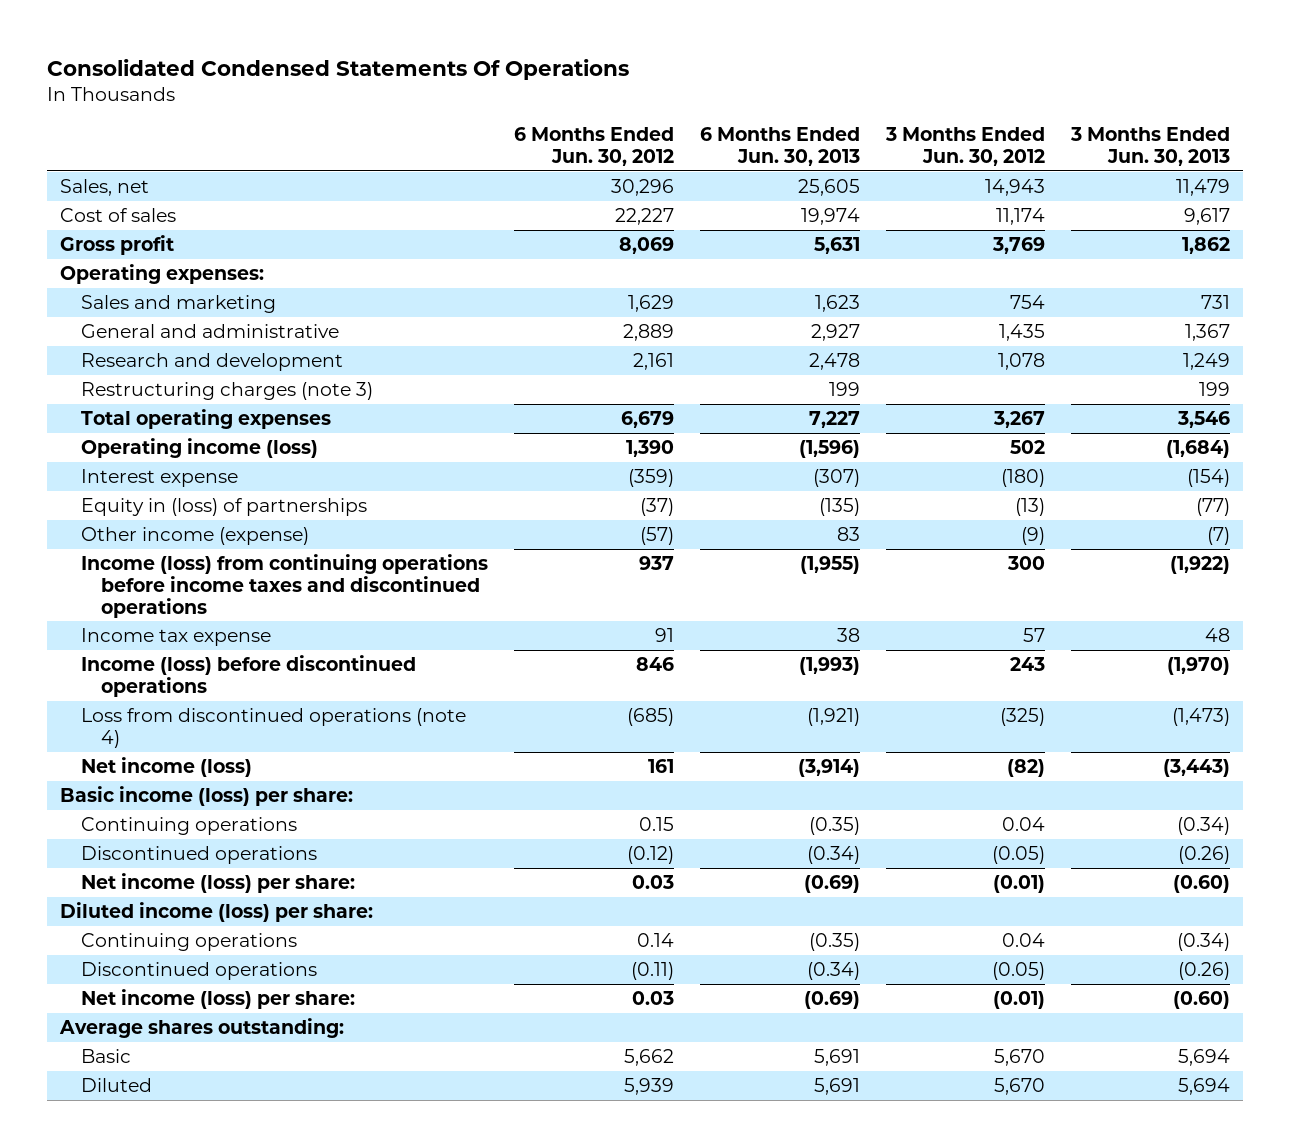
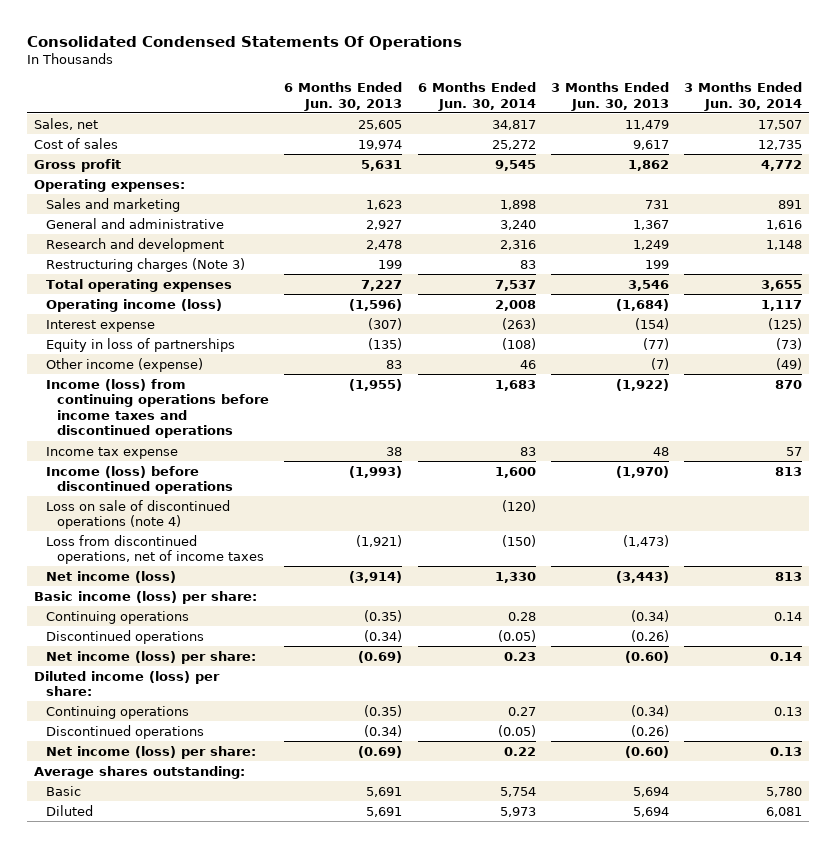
[513,127,674,166] 6 Months Ended Jun. 30, 2012 -> none
[884,127,1045,166] 3 Months Ended Jun. 30, 2012 -> none
none -> [417,82,536,111] 6 Months Ended Jun. 30, 2014
none -> [683,82,802,111] 3 Months Ended Jun. 30, 2014
[80,381,373,400] Restructuring charges (note 3) -> [45,257,245,272] Restructuring charges (Note 3)
[80,497,367,516] Equity in (loss) of partnerships -> [45,337,235,352] Equity in loss of partnerships
none -> [45,499,230,530] Loss on sale of discontinued operations (note 4)
[80,707,466,748] Loss from discontinued operations (note 4) -> [45,534,265,565] Loss from discontinued operations, net of income taxes

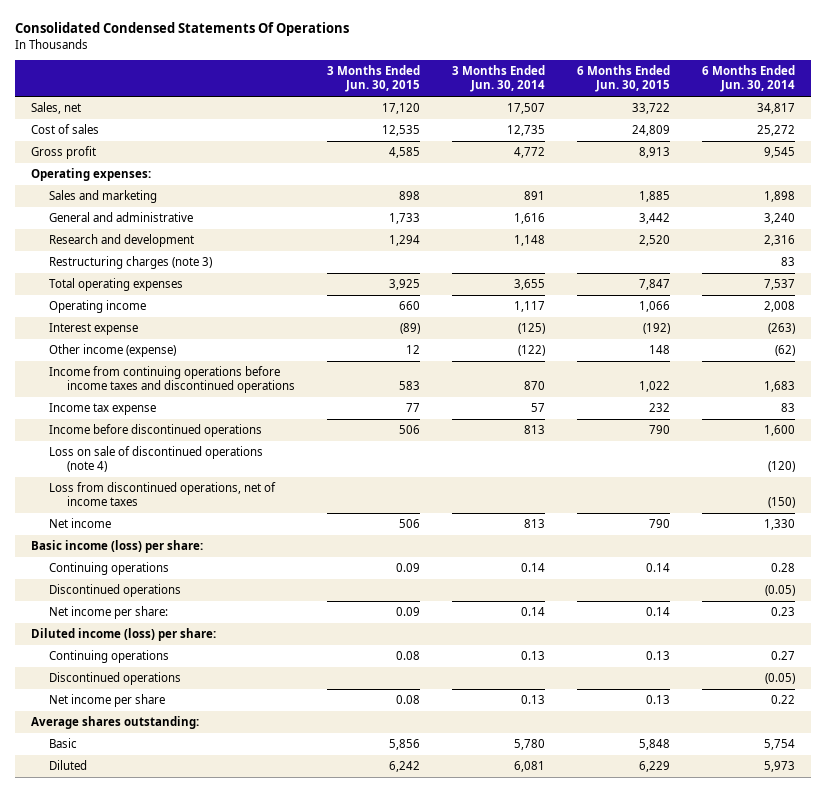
[284,82,403,111] 6 Months Ended Jun. 30, 2013 -> none
[550,82,669,111] 3 Months Ended Jun. 30, 2013 -> none
none -> [327,64,421,93] 3 Months Ended Jun. 30, 2015
none -> [577,64,671,93] 6 Months Ended Jun. 30, 2015
[45,257,245,272] Restructuring charges (Note 3) -> [49,256,213,270] Restructuring charges (note 3)
[45,298,222,312] Operating income (loss) -> [49,300,147,314] Operating income
[45,337,235,352] Equity in loss of partnerships -> none
[519,359,536,369] 46 -> [775,345,796,357] (62)
[775,357,802,370] (49) -> [518,345,546,357] (122)
[45,378,270,439] Income (loss) from continuing operations before income taxes and discontinued operations -> [49,366,296,394] Income from continuing operations before income taxes and discontinued operations
[45,465,234,495] Income (loss) before discontinued operations -> [49,424,263,438] Income before discontinued operations
[45,570,176,583] Net income (loss) -> [49,518,112,529] Net income
[45,650,256,664] Net income (loss) per share: -> [49,606,169,620] Net income per share:
[45,745,256,759] Net income (loss) per share: -> [49,694,166,708] Net income per share

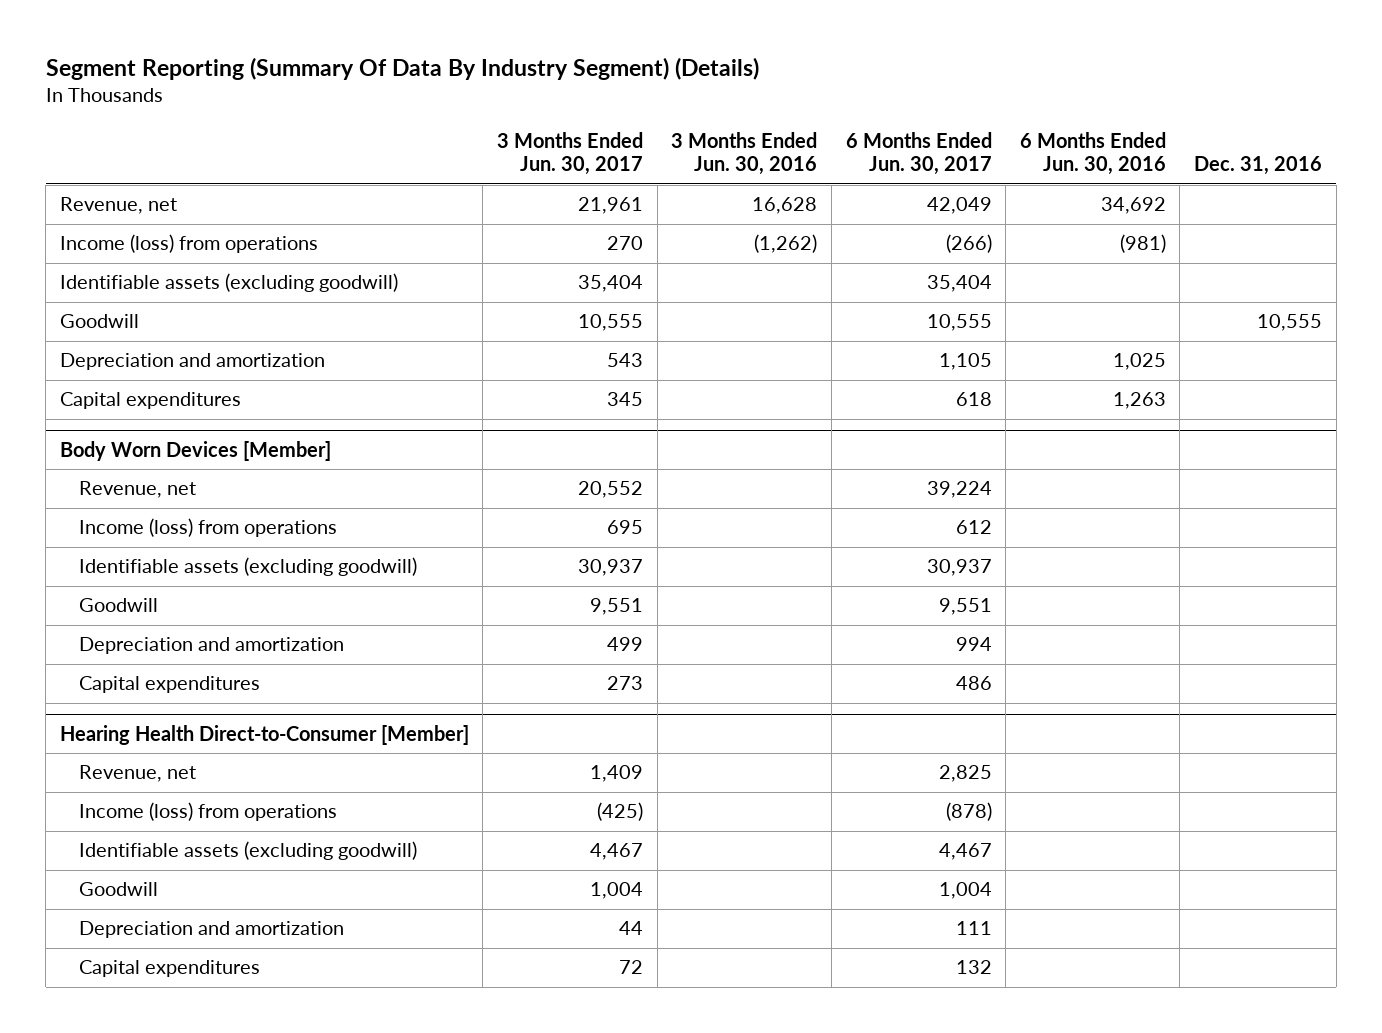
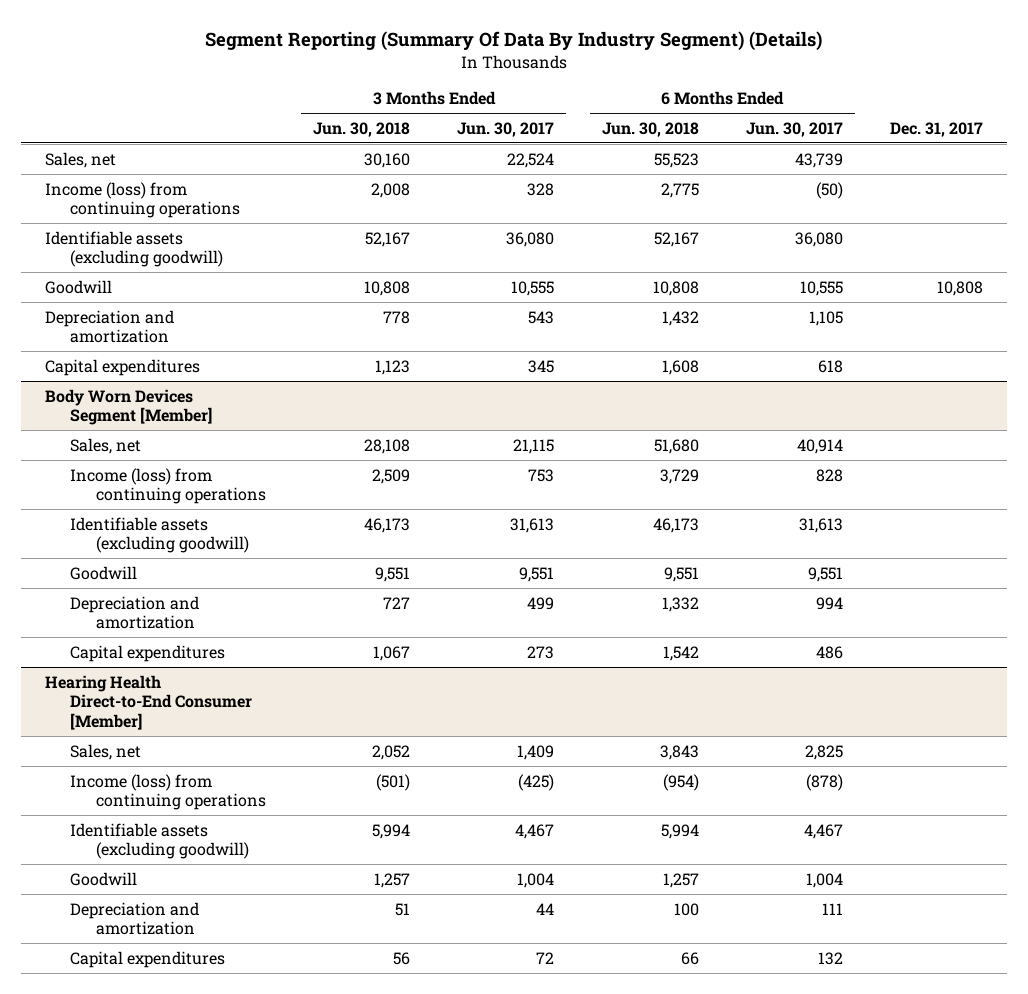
[671,132,818,176] 3 Months Ended Jun. 30, 2016 -> none
[1019,132,1166,176] 6 Months Ended Jun. 30, 2016 -> none
[1194,156,1323,176] Dec. 31, 2016 -> none
none -> [313,121,411,137] Jun. 30, 2018
none -> [601,121,699,137] Jun. 30, 2018
none -> [890,121,984,137] Dec. 31, 2017
[59,197,177,215] Revenue, net -> none
none -> [45,151,117,168] Sales, net
[59,234,318,254] Income (loss) from operations -> [45,181,241,219] Income (loss) from continuing operations
[606,236,643,251] 270 -> [527,182,555,196] 328
[945,234,992,254] (266) -> [815,181,843,199] (50)
[577,275,643,293] 35,404 -> [506,231,555,247] 36,080
[926,275,992,293] 35,404 -> [794,231,843,247] 36,080
[78,481,196,499] Revenue, net -> none
[59,440,331,461] Body Worn Devices [Member] -> [45,388,213,426] Body Worn Devices Segment [Member]
none -> [70,437,142,454] Sales, net
[78,518,337,538] Income (loss) from operations -> [70,467,266,505] Income (loss) from continuing operations
[606,520,643,535] 695 -> [528,468,555,482] 753
[955,520,992,535] 612 -> [815,468,843,482] 828
[577,559,643,577] 30,937 -> [510,517,555,533] 31,613
[926,559,992,577] 30,937 -> [798,517,843,533] 31,613
[59,724,469,745] Hearing Health Direct-to-Consumer [Member] -> [45,674,253,730] Hearing Health Direct-to-End Consumer [Member]
[78,765,196,783] Revenue, net -> [70,743,142,760] Sales, net
[78,802,337,822] Income (loss) from operations -> [70,773,266,811] Income (loss) from continuing operations

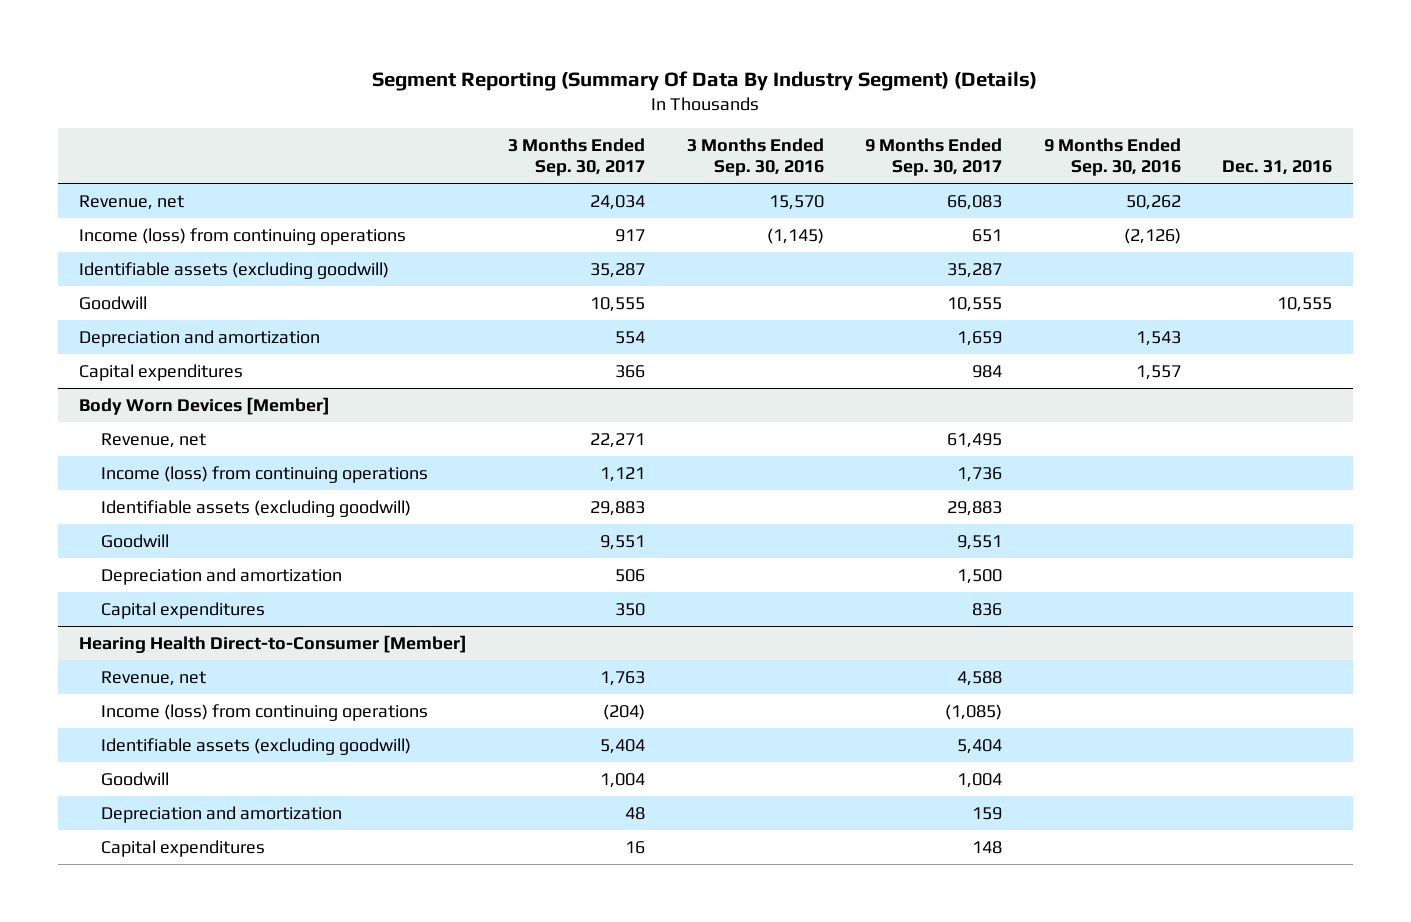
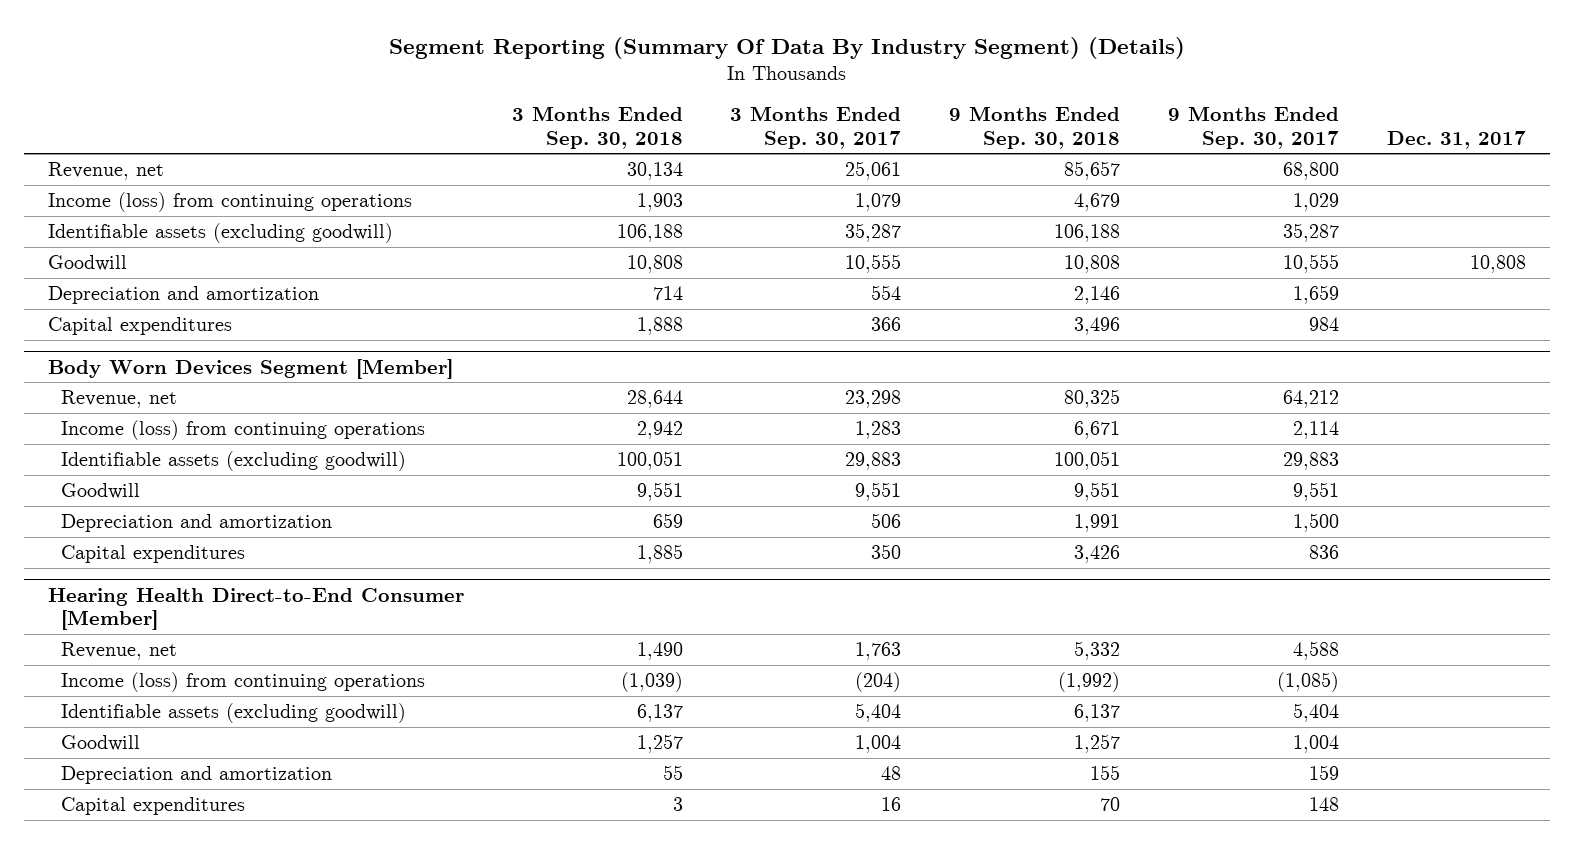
[686,137,824,176] 3 Months Ended Sep. 30, 2016 -> none
[1043,137,1181,176] 9 Months Ended Sep. 30, 2016 -> none
[1222,159,1333,175] Dec. 31, 2016 -> none
none -> [511,106,683,149] 3 Months Ended Sep. 30, 2018
none -> [949,106,1121,149] 9 Months Ended Sep. 30, 2018
none -> [1386,130,1526,149] Dec. 31, 2017
[590,194,646,210] 24,034 -> [845,160,902,180] 25,061
[947,194,1003,210] 66,083 -> [1283,161,1340,180] 68,800
[615,228,646,242] 917 -> [855,192,902,211] 1,079
[972,228,1003,242] 651 -> [1293,192,1340,211] 1,029
[78,396,330,415] Body Worn Devices [Member] -> [47,358,453,379] Body Worn Devices Segment [Member]
[590,432,646,448] 22,271 -> [845,389,902,408] 23,298
[947,432,1003,448] 61,495 -> [1283,389,1340,408] 64,212
[600,466,646,482] 1,121 -> [855,420,902,439] 1,283
[957,466,1003,482] 1,736 -> [1293,420,1340,439] 2,114
[78,634,467,653] Hearing Health Direct-to-Consumer [Member] -> [47,587,464,631] Hearing Health Direct-to-End Consumer [Member]

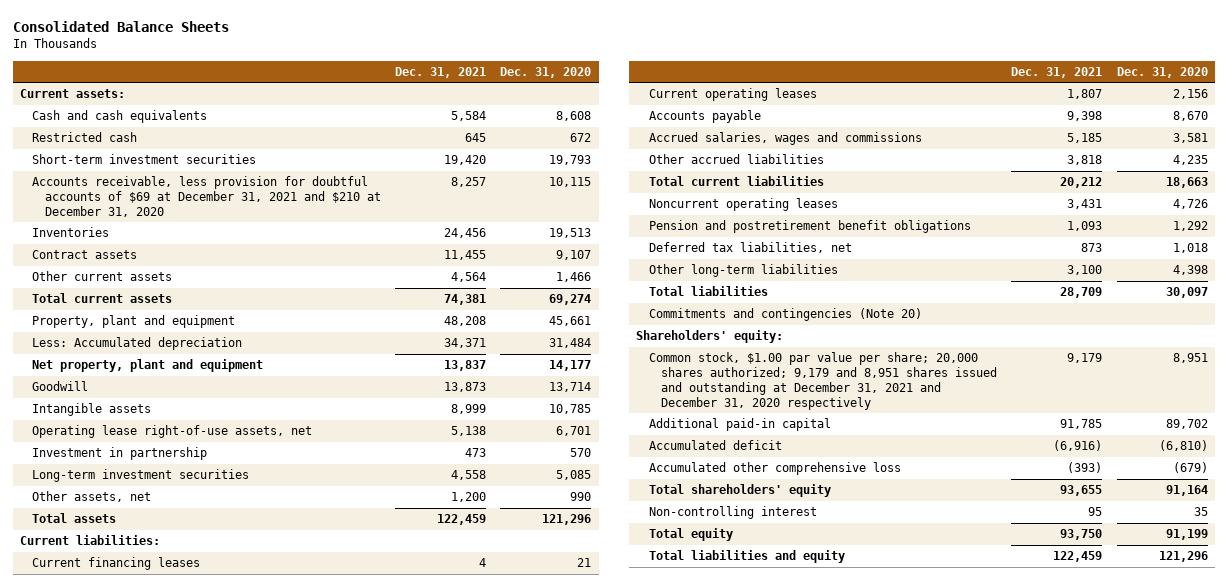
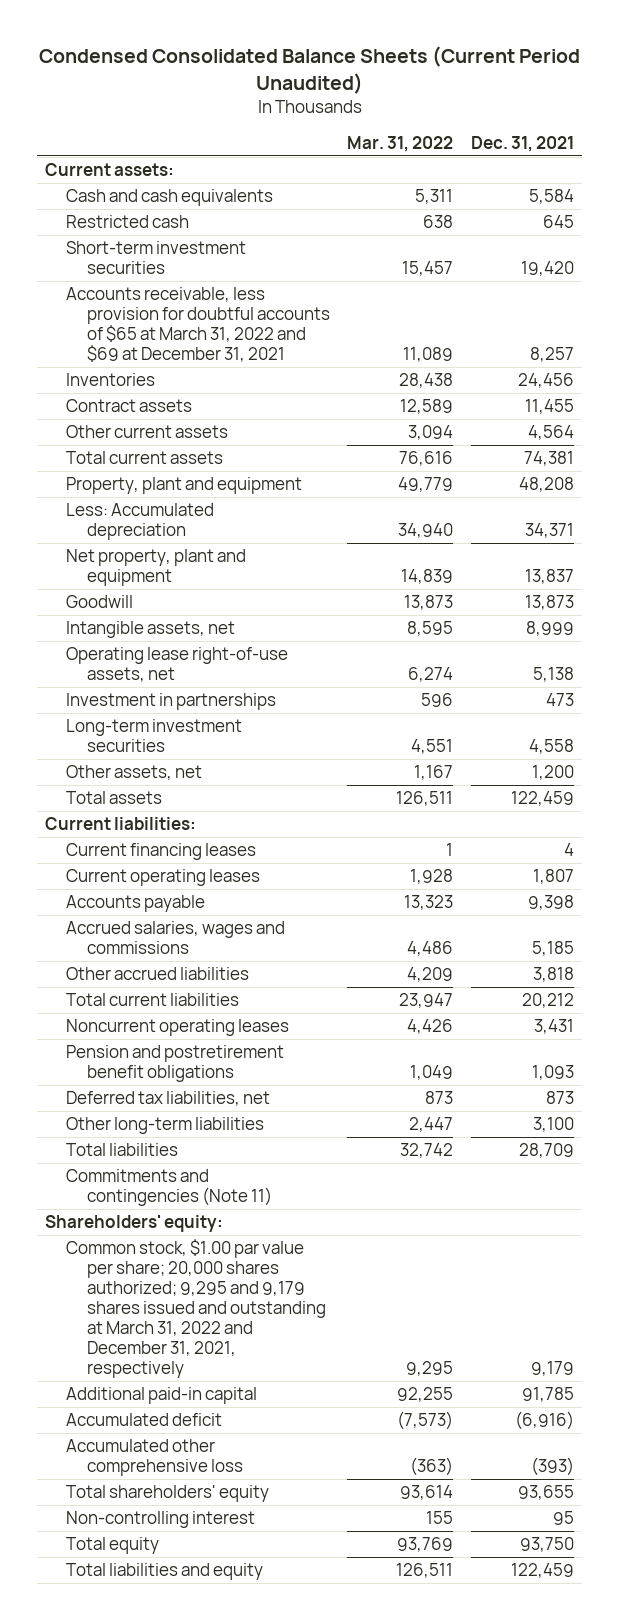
[12,20,229,32] Consolidated Balance Sheets -> [38,46,580,94] Condensed Consolidated Balance Sheets (Current Period Unaudited)
[500,66,592,78] Dec. 31, 2020 -> none
none -> [347,136,454,153] Mar. 31, 2022
[32,176,381,217] Accounts receivable, less provision for doubtful accounts of $69 at December 31, 2021 and $210 at December 31, 2020 -> [66,287,330,363] Accounts receivable, less provision for doubtful accounts of $65 at March 31, 2022 and $69 at December 31, 2021
[32,403,152,417] Intangible assets -> [66,621,236,639] Intangible assets, net
[32,447,208,461] Investment in partnership -> [66,693,277,711] Investment in partnerships
[648,308,922,322] Commitments and contingencies (Note 20) -> [66,1169,272,1207] Commitments and contingencies (Note 11)
[648,352,998,410] Common stock, $1.00 par value per share; 20,000 shares authorized; 9,179 and 8,951 shares issued and outstanding at December 31, 2021 and December 31, 2020 respectively -> [66,1239,326,1379] Common stock, $1.00 par value per share; 20,000 shares authorized; 9,295 and 9,179 shares issued and outstanding at March 31, 2022 and December 31, 2021, respectively

